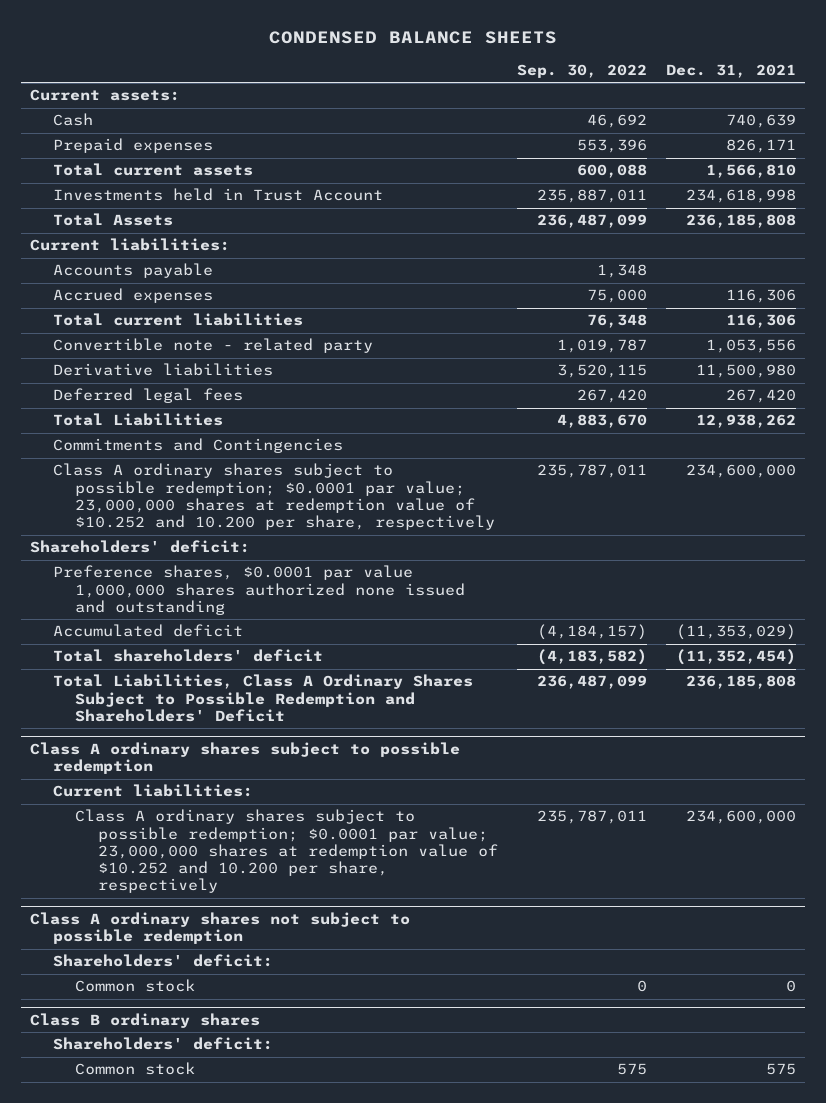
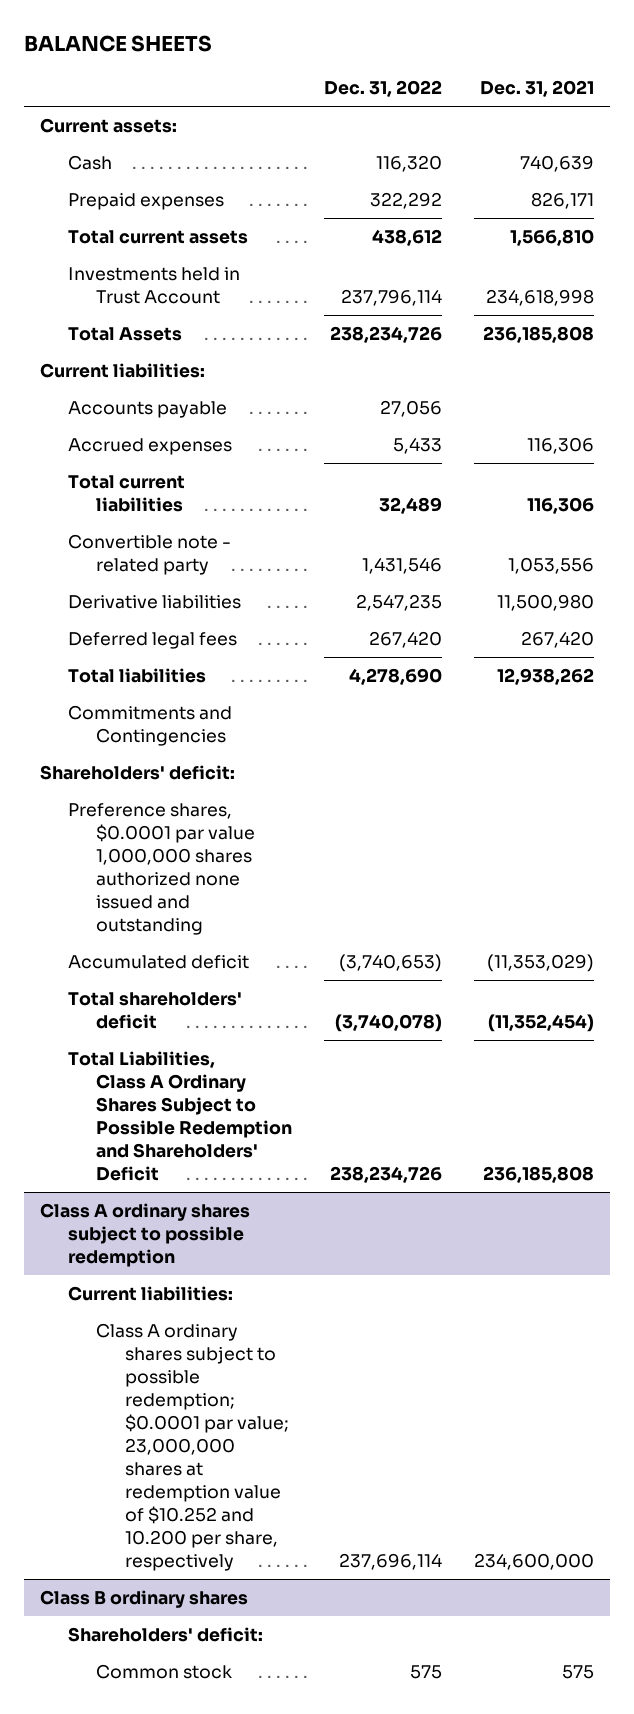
[268,31,557,45] CONDENSED BALANCE SHEETS -> [23,35,212,53] BALANCE SHEETS
[516,64,647,79] Sep. 30, 2022 -> none
none -> [324,80,443,98] Dec. 31, 2022
[52,413,223,427] Total Liabilities -> [68,668,207,684] Total liabilities
[52,463,496,531] Class A ordinary shares subject to possible redemption; $0.0001 par value; 23,000,000 shares at redemption value of $10.252 and 10.200 per share, respectively -> none
[30,912,411,945] Class A ordinary shares not subject to possible redemption -> none
[52,954,273,968] Shareholders' deficit: -> none
[75,979,196,993] Common stock -> none

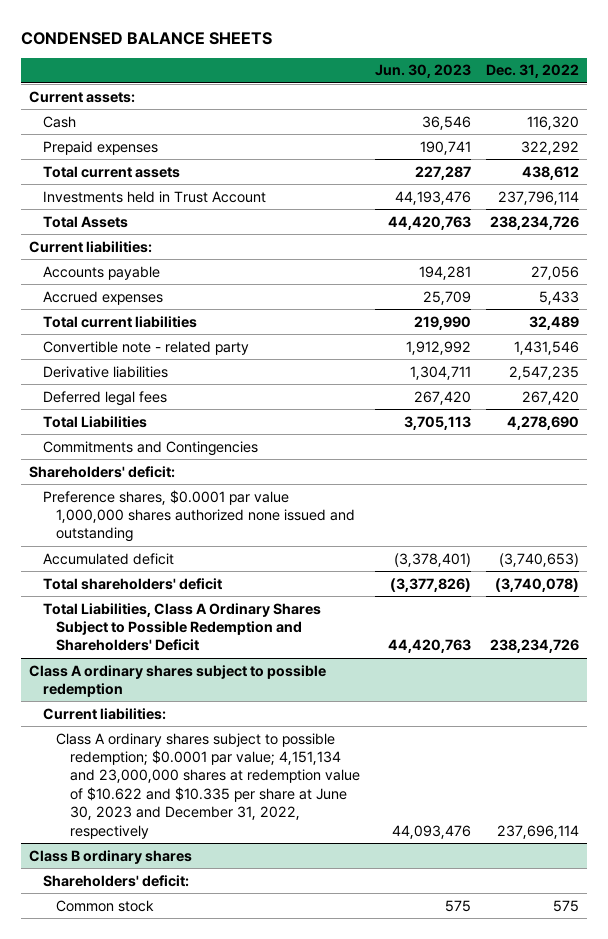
[23,35,212,53] BALANCE SHEETS -> [21,31,273,45] CONDENSED BALANCE SHEETS
[480,80,595,98] Dec. 31, 2021 -> none
none -> [375,64,472,79] Jun. 30, 2023
[68,668,207,684] Total liabilities -> [42,415,147,428] Total Liabilities
[96,1323,289,1571] Class A ordinary shares subject to possible redemption; $0.0001 par value; 23,000,000 shares at redemption value of $10.252 and 10.200 per share, respectively -> [56,732,360,839] Class A ordinary shares subject to possible redemption; $0.0001 par value; 4,151,134 and 23,000,000 shares at redemption value of $10.622 and $10.335 per share at June 30, 2023 and December 31, 2022, respectively

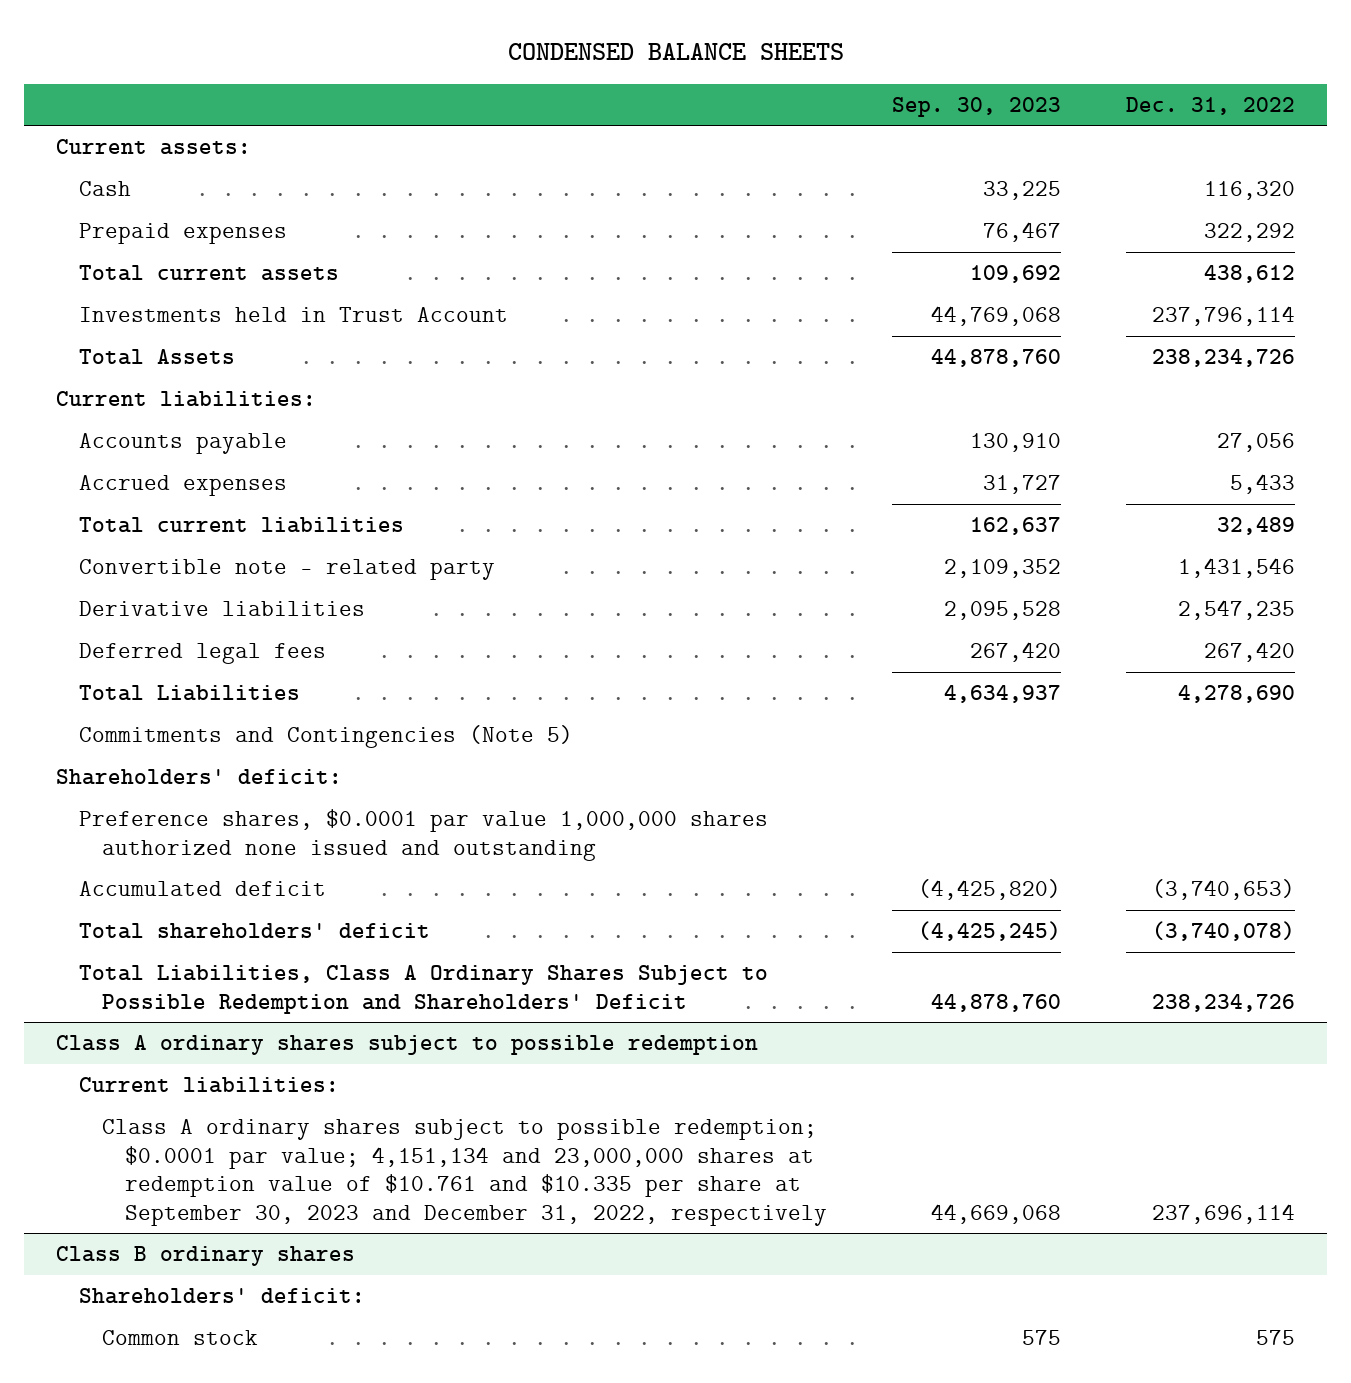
[375,64,472,79] Jun. 30, 2023 -> none
none -> [891,96,1061,117] Sep. 30, 2023
[42,440,258,456] Commitments and Contingencies -> [79,724,574,748] Commitments and Contingencies (Note 5)
[56,732,360,839] Class A ordinary shares subject to possible redemption; $0.0001 par value; 4,151,134 and 23,000,000 shares at redemption value of $10.622 and $10.335 per share at June 30, 2023 and December 31, 2022, respectively -> [101,1118,827,1226] Class A ordinary shares subject to possible redemption; $0.0001 par value; 4,151,134 and 23,000,000 shares at redemption value of $10.761 and $10.335 per share at September 30, 2023 and December 31, 2022, respectively

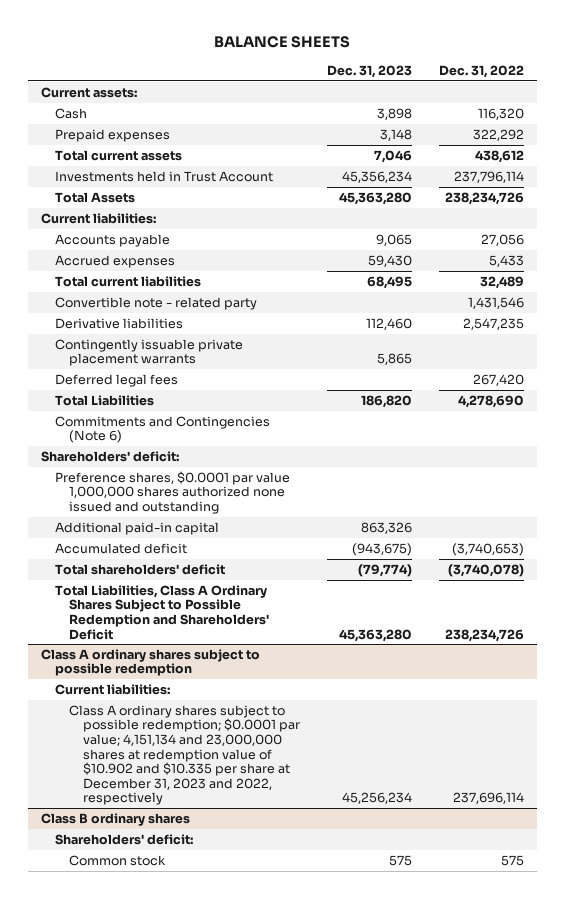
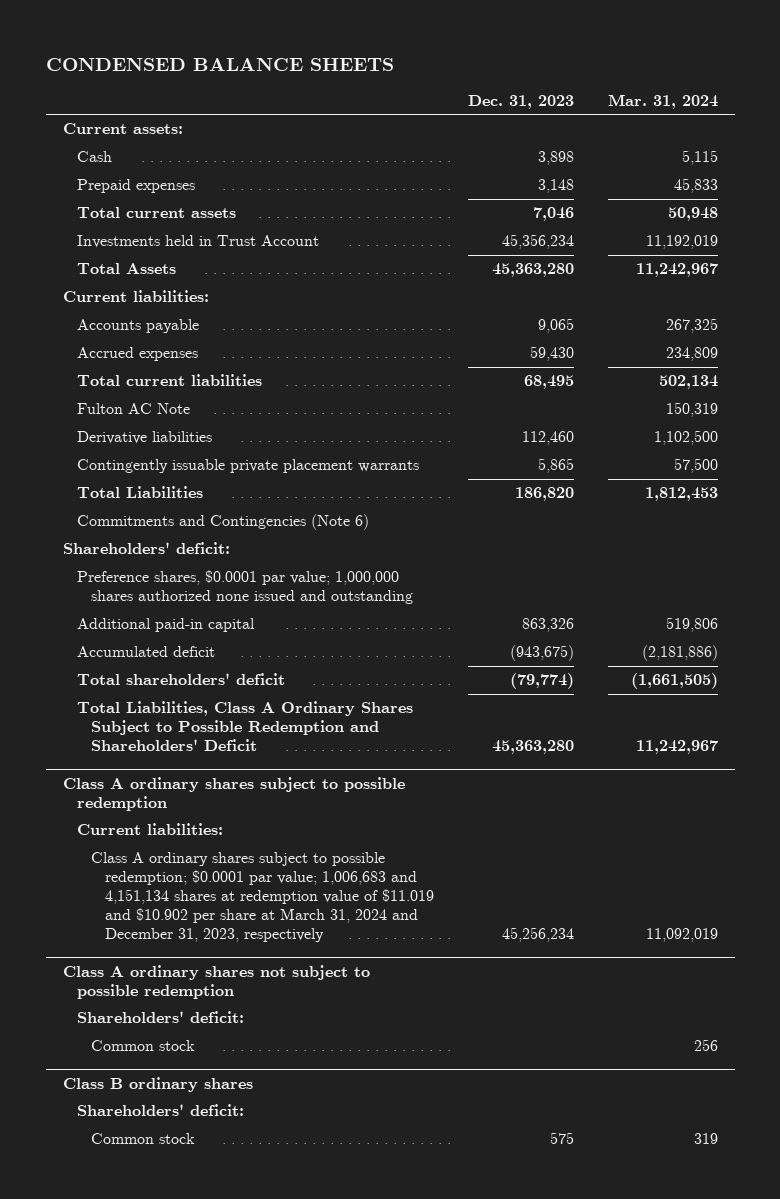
[214,36,351,49] BALANCE SHEETS -> [45,57,394,71] CONDENSED BALANCE SHEETS
[438,64,524,78] Dec. 31, 2022 -> none
none -> [607,94,718,110] Mar. 31, 2024
[55,296,258,310] Convertible note - related party -> [76,403,190,415] Fulton AC Note
[55,373,179,387] Deferred legal fees -> none
[55,470,291,515] Preference shares, $0.0001 par value 1,000,000 shares authorized none issued and outstanding -> [76,570,414,605] Preference shares, $0.0001 par value; 1,000,000 shares authorized none issued and outstanding
[69,704,300,806] Class A ordinary shares subject to possible redemption; $0.0001 par value; 4,151,134 and 23,000,000 shares at redemption value of $10.902 and $10.335 per share at December 31, 2023 and 2022, respectively -> [91,852,435,943] Class A ordinary shares subject to possible redemption; $0.0001 par value; 1,006,683 and 4,151,134 shares at redemption value of $11.019 and $10.902 per share at March 31, 2024 and December 31, 2023, respectively
none -> [62,964,370,999] Class A ordinary shares not subject to possible redemption
none -> [76,1011,244,1024] Shareholders' deficit:
none -> [91,1040,196,1052] Common stock

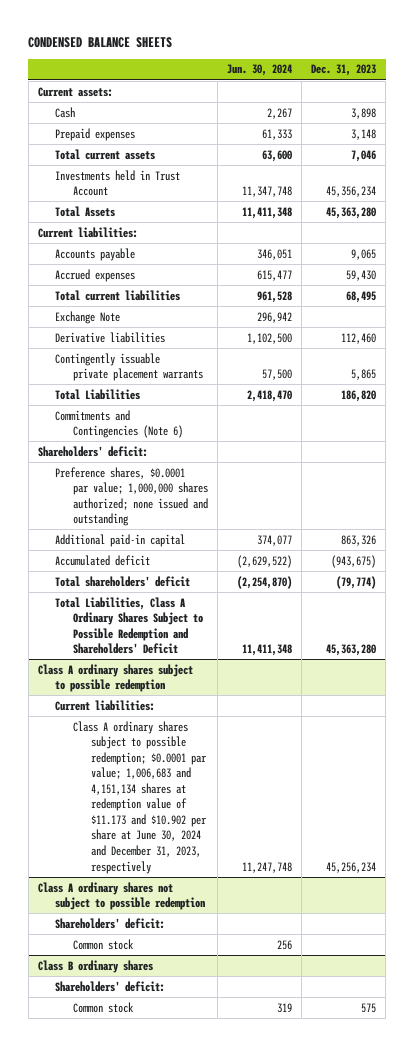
[607,94,718,110] Mar. 31, 2024 -> none
none -> [227,64,293,77] Jun. 30, 2024
[76,403,190,415] Fulton AC Note -> [55,310,121,324] Exchange Note
[76,570,414,605] Preference shares, $0.0001 par value; 1,000,000 shares authorized none issued and outstanding -> [55,466,209,527] Preference shares, $0.0001 par value; 1,000,000 shares authorized; none issued and outstanding
[91,852,435,943] Class A ordinary shares subject to possible redemption; $0.0001 par value; 1,006,683 and 4,151,134 shares at redemption value of $11.019 and $10.902 per share at March 31, 2024 and December 31, 2023, respectively -> [73,720,208,874] Class A ordinary shares subject to possible redemption; $0.0001 par value; 1,006,683 and 4,151,134 shares at redemption value of $11.173 and $10.902 per share at June 30, 2024 and December 31, 2023, respectively

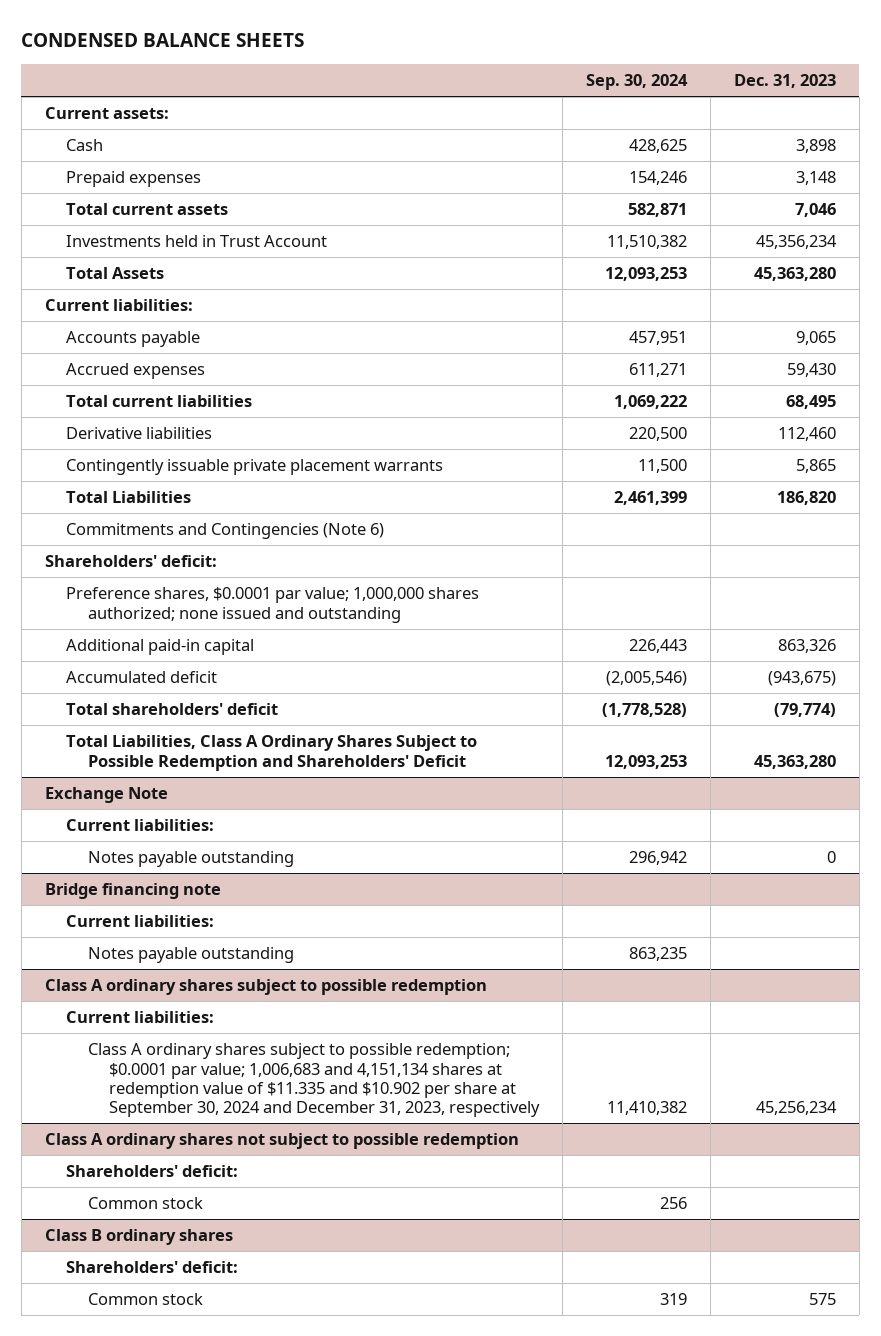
[227,64,293,77] Jun. 30, 2024 -> none
none -> [585,74,688,91] Sep. 30, 2024
[55,310,121,324] Exchange Note -> none
none -> [44,787,168,804] Exchange Note
none -> [66,819,215,832] Current liabilities:
none -> [87,851,294,868] Notes payable outstanding
none -> [44,883,221,900] Bridge financing note
none -> [66,915,215,928] Current liabilities:
none -> [87,947,294,964] Notes payable outstanding
[73,720,208,874] Class A ordinary shares subject to possible redemption; $0.0001 par value; 1,006,683 and 4,151,134 shares at redemption value of $11.173 and $10.902 per share at June 30, 2024 and December 31, 2023, respectively -> [87,1043,540,1118] Class A ordinary shares subject to possible redemption; $0.0001 par value; 1,006,683 and 4,151,134 shares at redemption value of $11.335 and $10.902 per share at September 30, 2024 and December 31, 2023, respectively

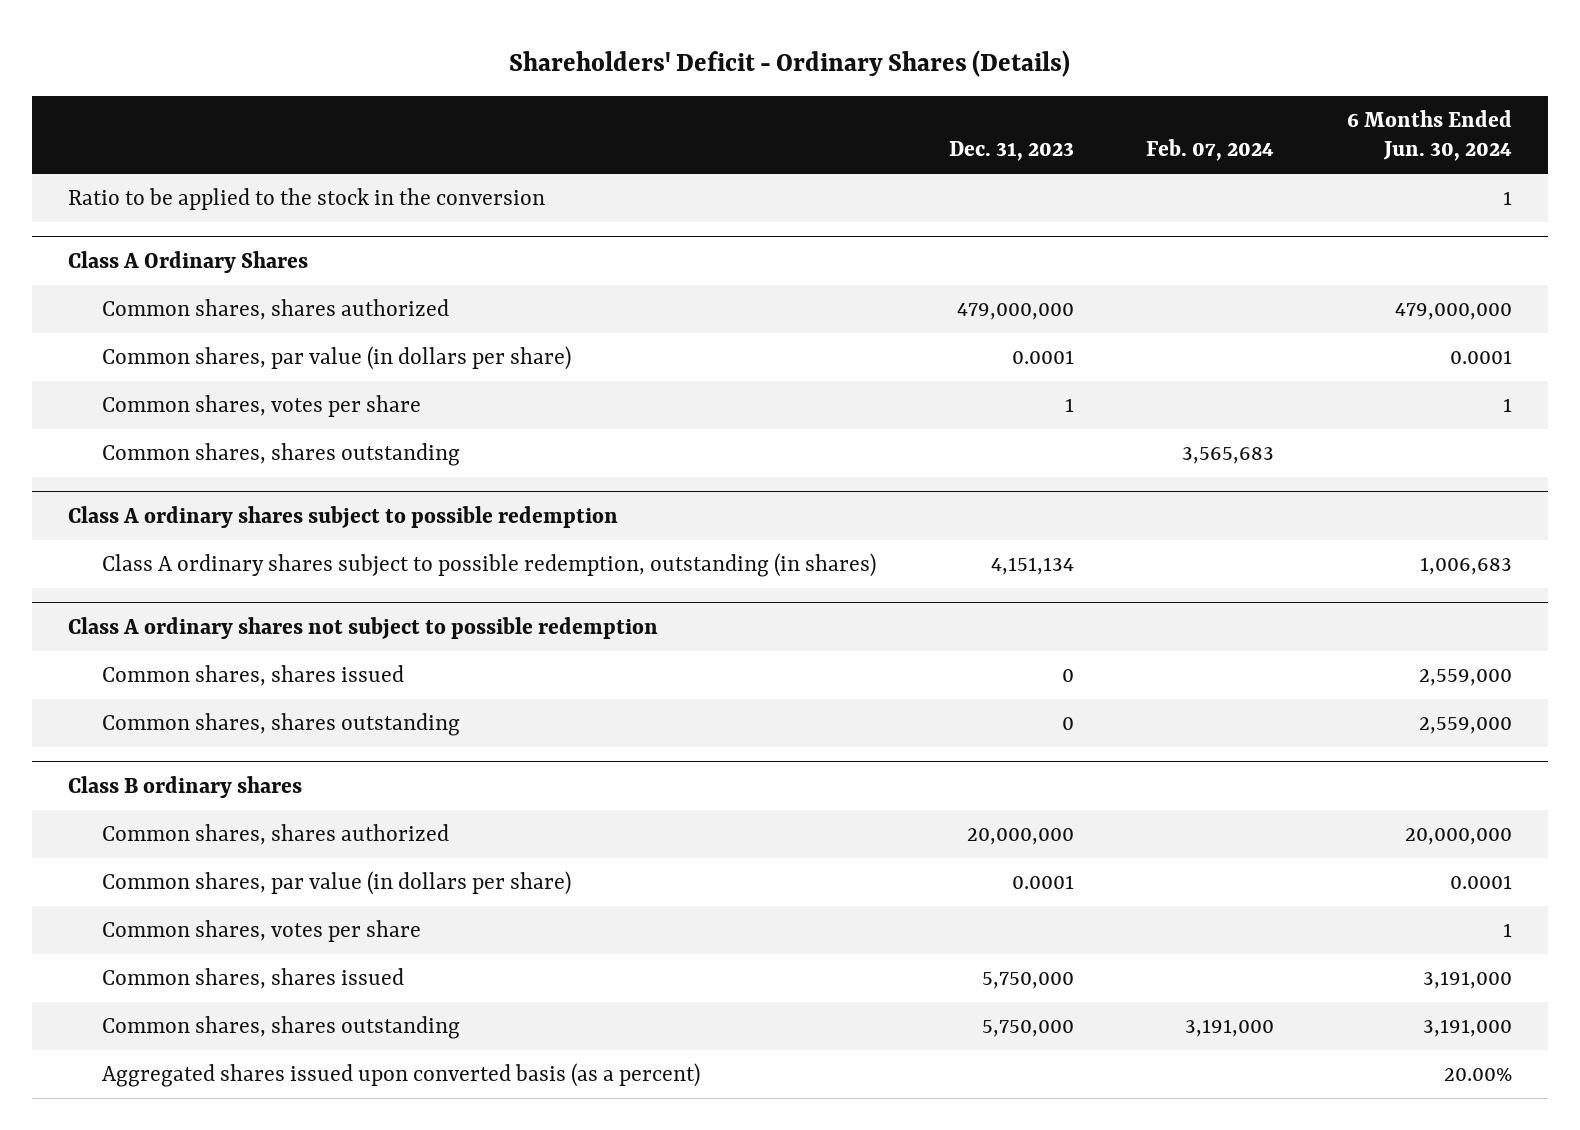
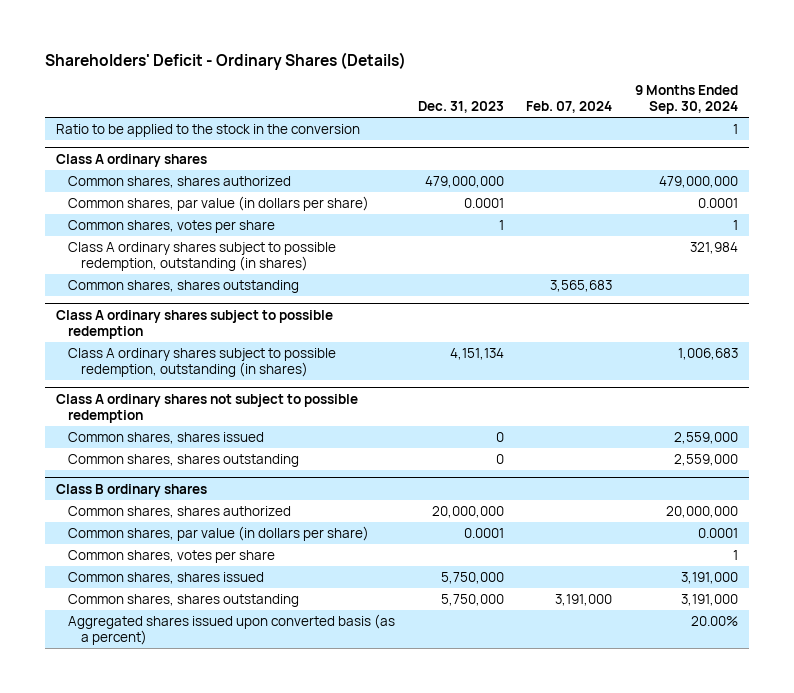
[1346,110,1512,162] 6 Months Ended Jun. 30, 2024 -> none
none -> [634,85,738,114] 9 Months Ended Sep. 30, 2024
[68,250,309,273] Class A Ordinary Shares -> [56,153,208,167] Class A ordinary shares
none -> [68,241,337,271] Class A ordinary shares subject to possible redemption, outstanding (in shares)

